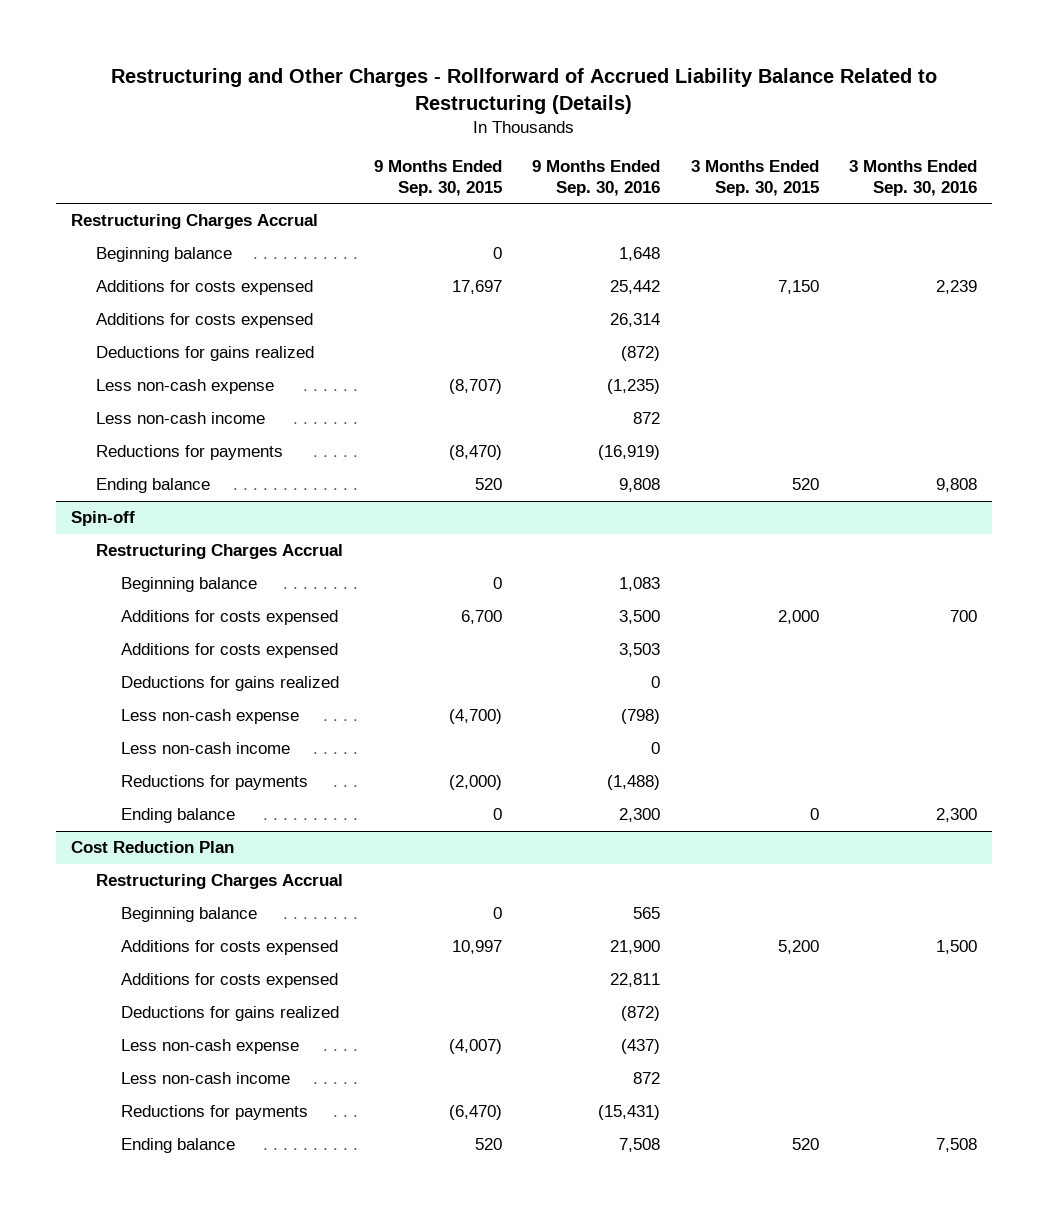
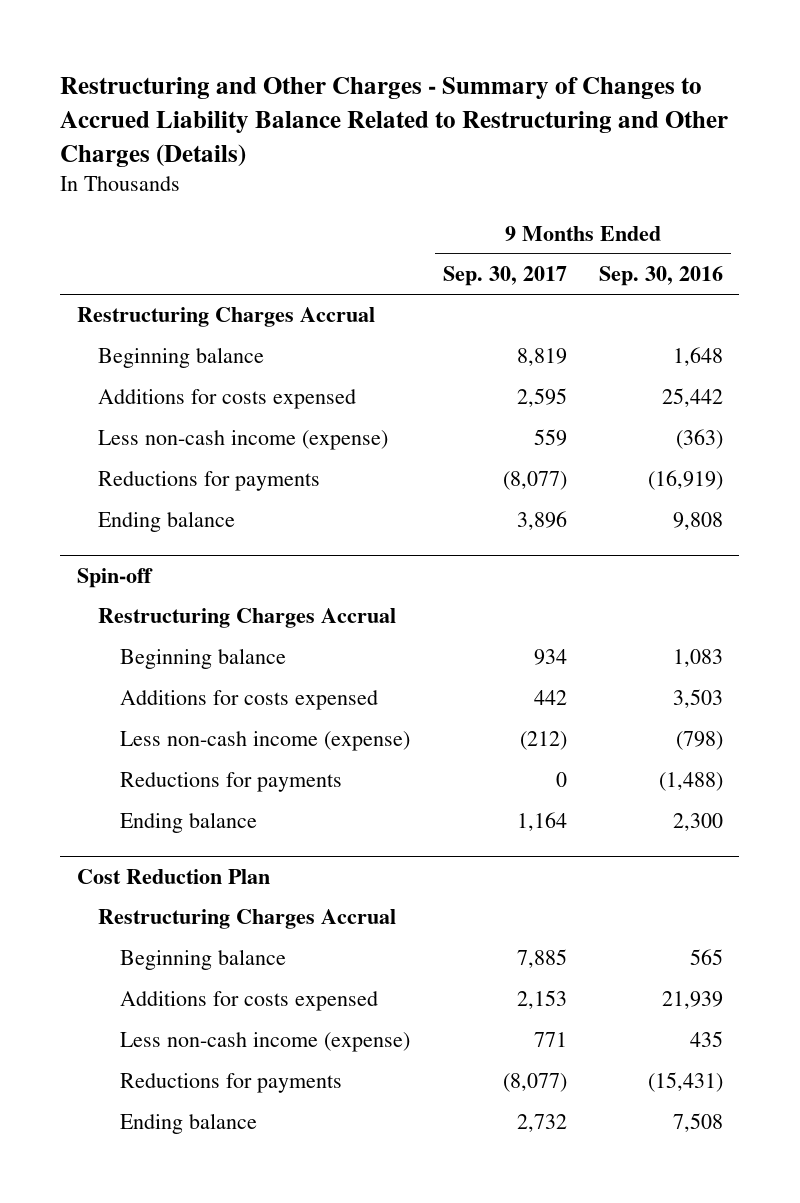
[111,67,938,114] Restructuring and Other Charges - Rollforward of Accrued Liability Balance Related to Restructuring (Details) -> [60,77,729,167] Restructuring and Other Charges - Summary of Changes to Accrued Liability Balance Related to Restructuring and Other Charges (Details)
[373,160,502,196] 9 Months Ended Sep. 30, 2015 -> none
[690,160,819,196] 3 Months Ended Sep. 30, 2015 -> none
[848,160,977,196] 3 Months Ended Sep. 30, 2016 -> none
none -> [442,266,567,287] Sep. 30, 2017
[96,313,314,329] Additions for costs expensed -> none
[96,346,315,362] Deductions for gains realized -> none
[96,412,266,425] Less non-cash income -> none
[96,379,275,395] Less non-cash expense -> [98,430,389,451] Less non-cash income (expense)
[607,379,661,395] (1,235) -> [676,429,724,450] (363)
[121,610,339,626] Additions for costs expensed -> none
[121,676,340,692] Deductions for gains realized -> none
[121,742,291,755] Less non-cash income -> none
[121,709,300,725] Less non-cash expense -> [120,731,411,752] Less non-cash income (expense)
[121,973,339,989] Additions for costs expensed -> none
[121,1006,340,1022] Deductions for gains realized -> none
[121,1072,291,1085] Less non-cash income -> none
[610,940,661,955] 21,900 -> [662,991,724,1010] 21,939
[121,1039,300,1055] Less non-cash expense -> [120,1032,411,1053] Less non-cash income (expense)
[621,1039,661,1055] (437) -> [690,1031,724,1048] 435

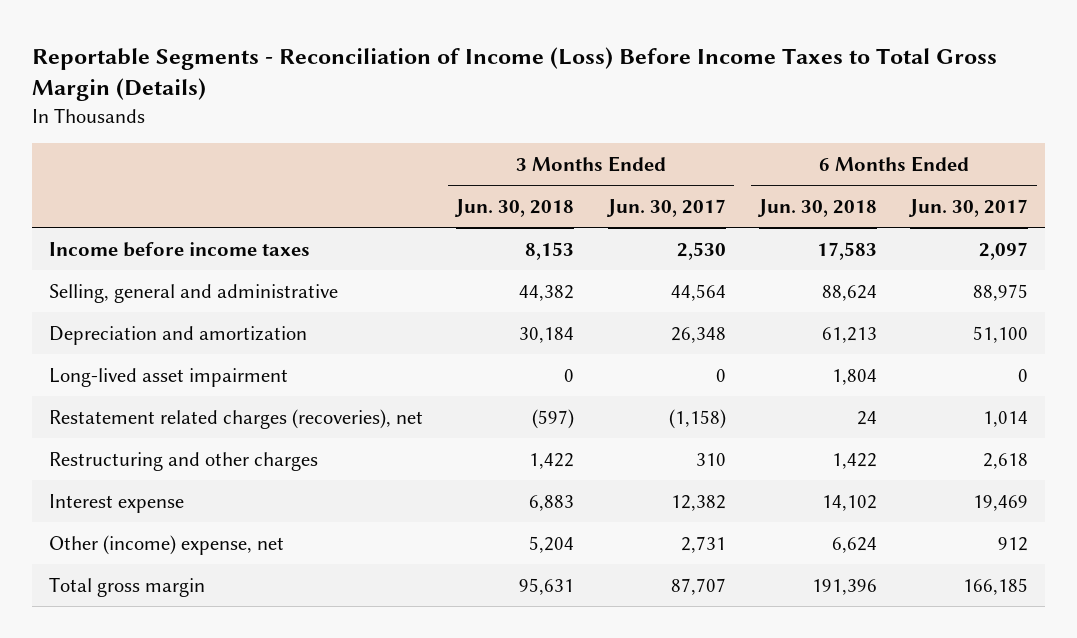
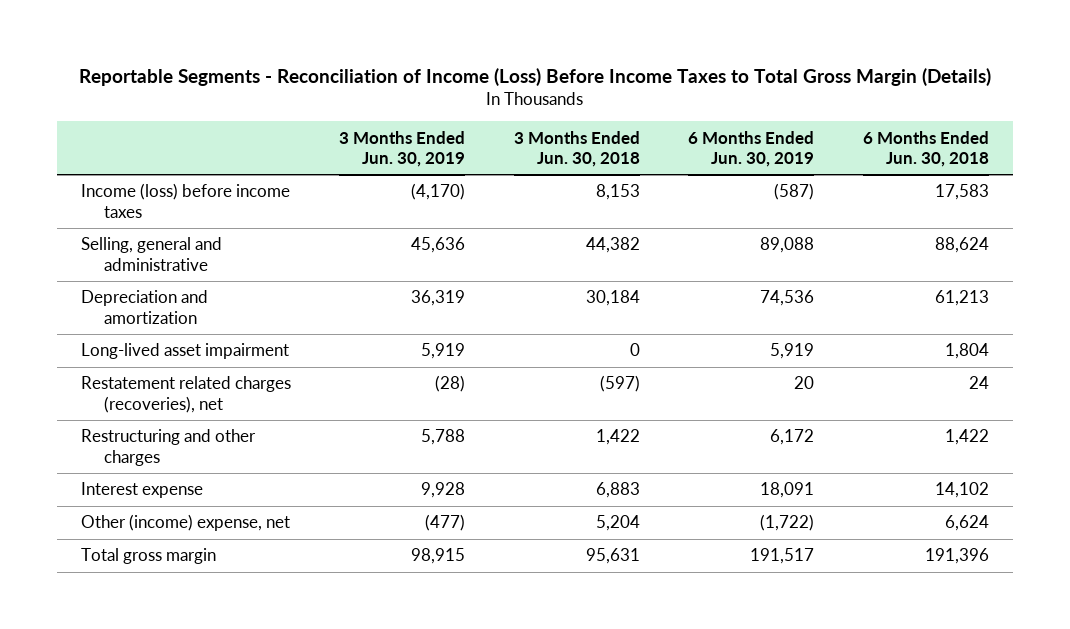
[605,198,726,217] Jun. 30, 2017 -> none
[908,198,1029,217] Jun. 30, 2017 -> none
none -> [339,130,466,167] 3 Months Ended Jun. 30, 2019
none -> [688,130,815,167] 6 Months Ended Jun. 30, 2019
[48,241,310,257] Income before income taxes -> [81,183,291,218] Income (loss) before income taxes

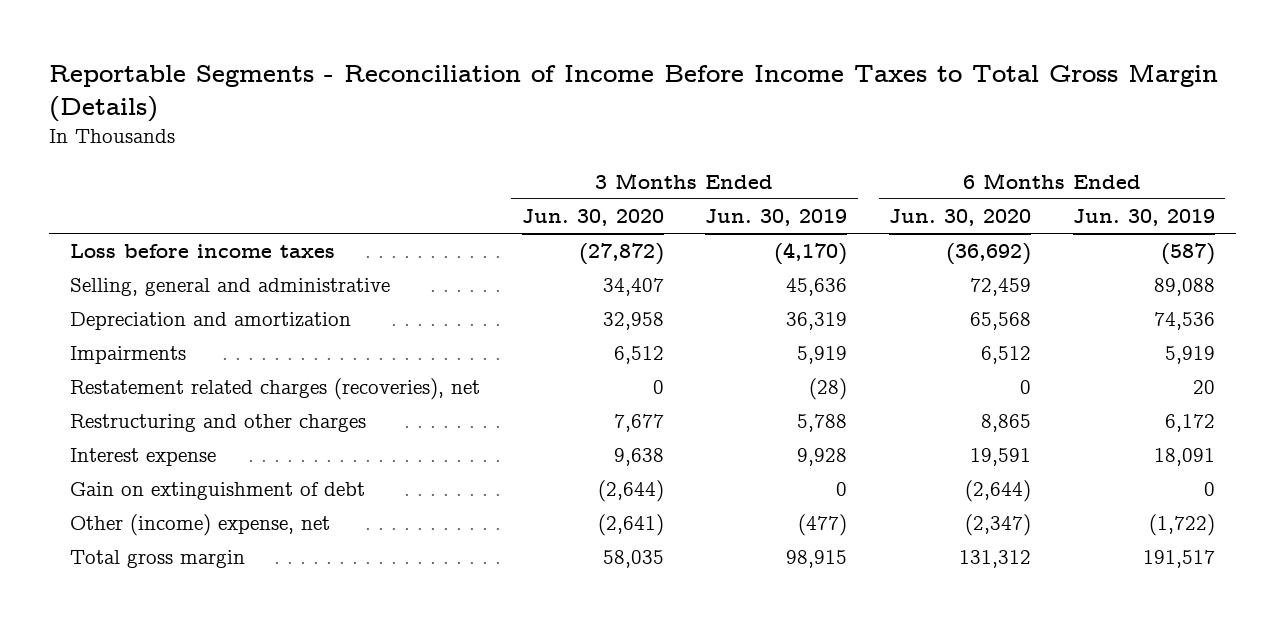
[78,67,991,86] Reportable Segments - Reconciliation of Income (Loss) Before Income Taxes to Total Gross Margin (Details) -> [48,63,1218,122] Reportable Segments - Reconciliation of Income Before Income Taxes to Total Gross Margin (Details)
[513,130,640,167] 3 Months Ended Jun. 30, 2018 -> none
[862,130,989,167] 6 Months Ended Jun. 30, 2018 -> none
none -> [521,209,664,227] Jun. 30, 2020
none -> [889,209,1032,227] Jun. 30, 2020
[81,183,291,218] Income (loss) before income taxes -> [69,244,335,259] Loss before income taxes
[81,343,290,360] Long-lived asset impairment -> [69,346,186,365] Impairments
none -> [69,482,365,501] Gain on extinguishment of debt

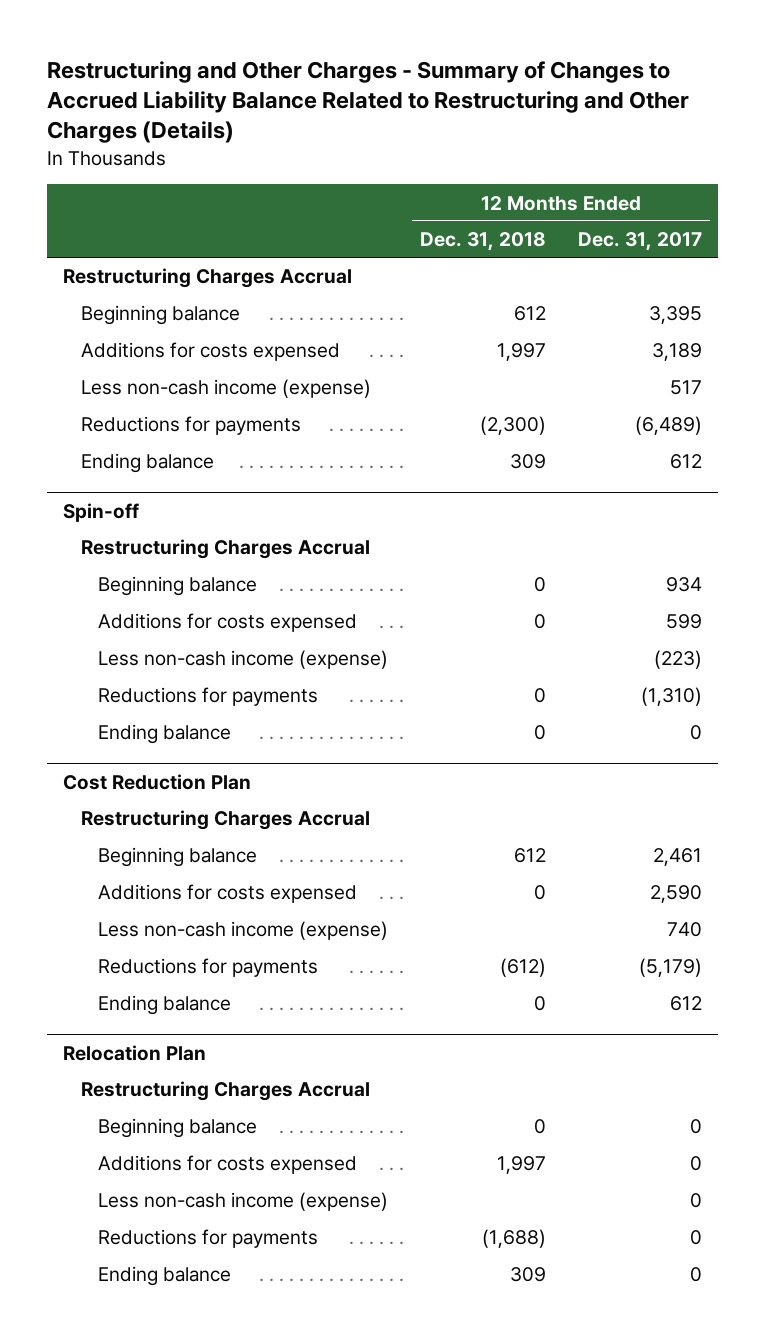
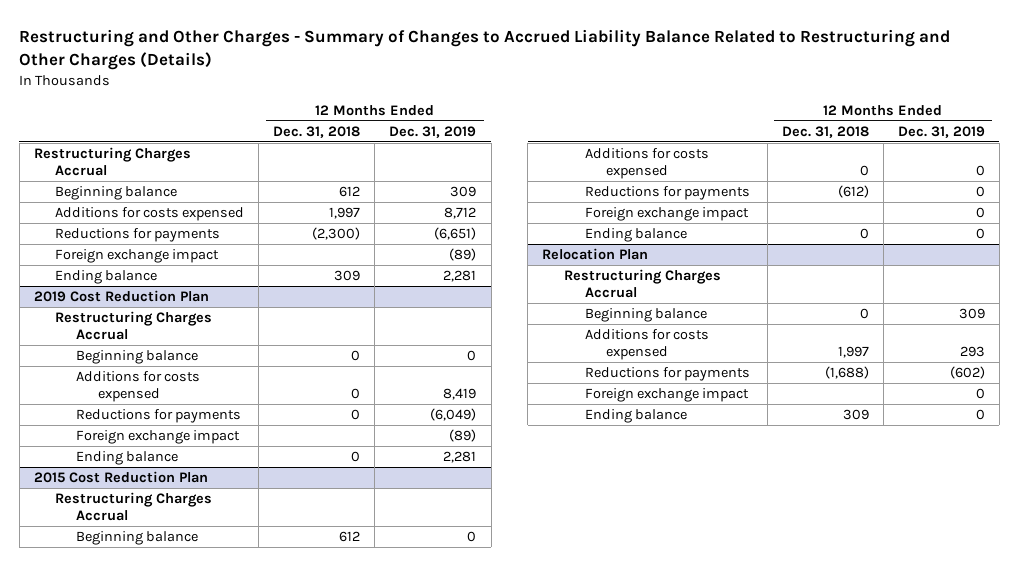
[578,232,703,252] Dec. 31, 2017 -> none
none -> [389,125,477,138] Dec. 31, 2019
[80,379,371,399] Less non-cash income (expense) -> none
none -> [55,249,220,264] Foreign exchange impact
[63,502,140,522] Spin-off -> none
none -> [33,290,209,303] 2019 Cost Reduction Plan
[97,650,388,670] Less non-cash income (expense) -> none
none -> [76,430,241,445] Foreign exchange impact
[63,773,252,790] Cost Reduction Plan -> [33,471,208,484] 2015 Cost Reduction Plan
[97,921,388,941] Less non-cash income (expense) -> none
none -> [584,207,749,222] Foreign exchange impact
[97,1192,388,1212] Less non-cash income (expense) -> none
none -> [584,388,749,403] Foreign exchange impact

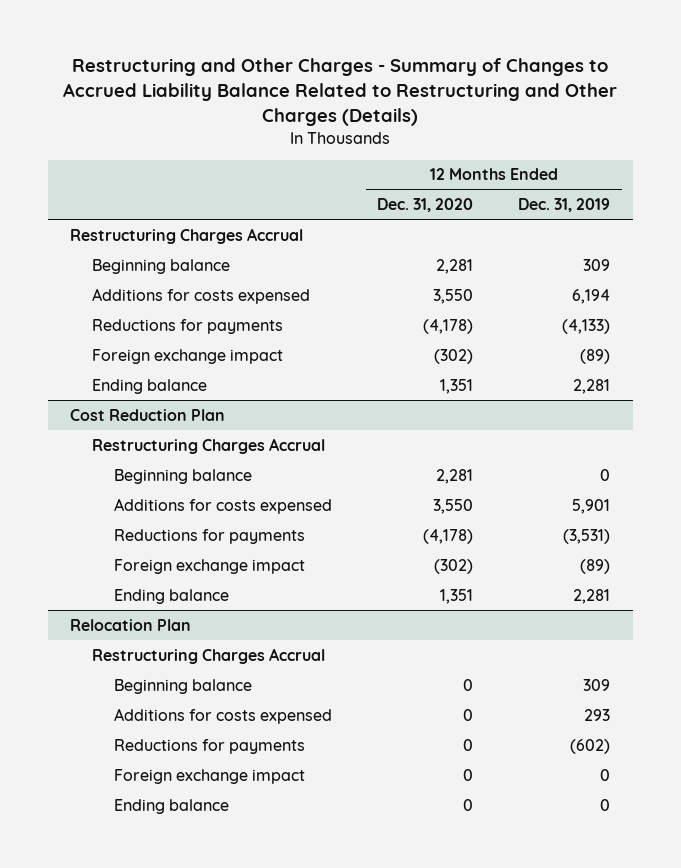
[273,125,361,138] Dec. 31, 2018 -> none
none -> [377,197,474,212] Dec. 31, 2020
[444,207,477,220] 8,712 -> [572,288,611,304] 6,194
[434,227,477,241] (6,651) -> [562,318,611,334] (4,133)
[33,290,209,303] 2019 Cost Reduction Plan -> [70,408,226,421] Cost Reduction Plan
[443,388,477,401] 8,419 -> [572,498,611,514] 5,901
[430,408,477,422] (6,049) -> [563,528,611,544] (3,531)
[33,471,208,484] 2015 Cost Reduction Plan -> none
[55,492,213,522] Restructuring Charges Accrual -> none
[76,531,199,546] Beginning balance -> none
[584,148,709,180] Additions for costs expensed -> none
[584,186,750,201] Reductions for payments -> none
[584,207,749,222] Foreign exchange impact -> none
[584,228,687,243] Ending balance -> none

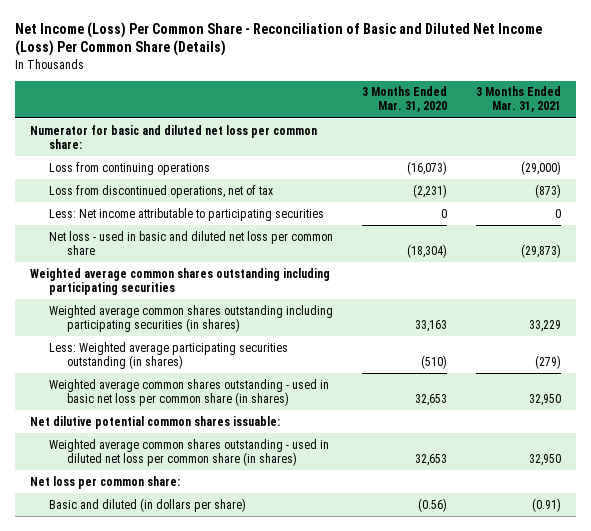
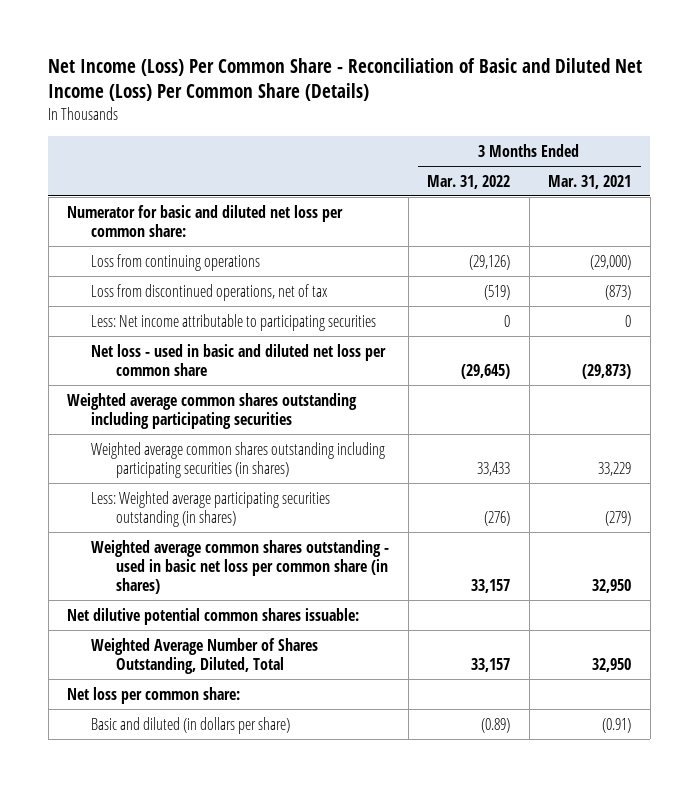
[361,86,447,113] 3 Months Ended Mar. 31, 2020 -> none
none -> [427,174,511,189] Mar. 31, 2022
[48,438,329,466] Weighted average common shares outstanding - used in diluted net loss per common share (in shares) -> [91,637,319,674] Weighted Average Number of Shares Outstanding, Diluted, Total

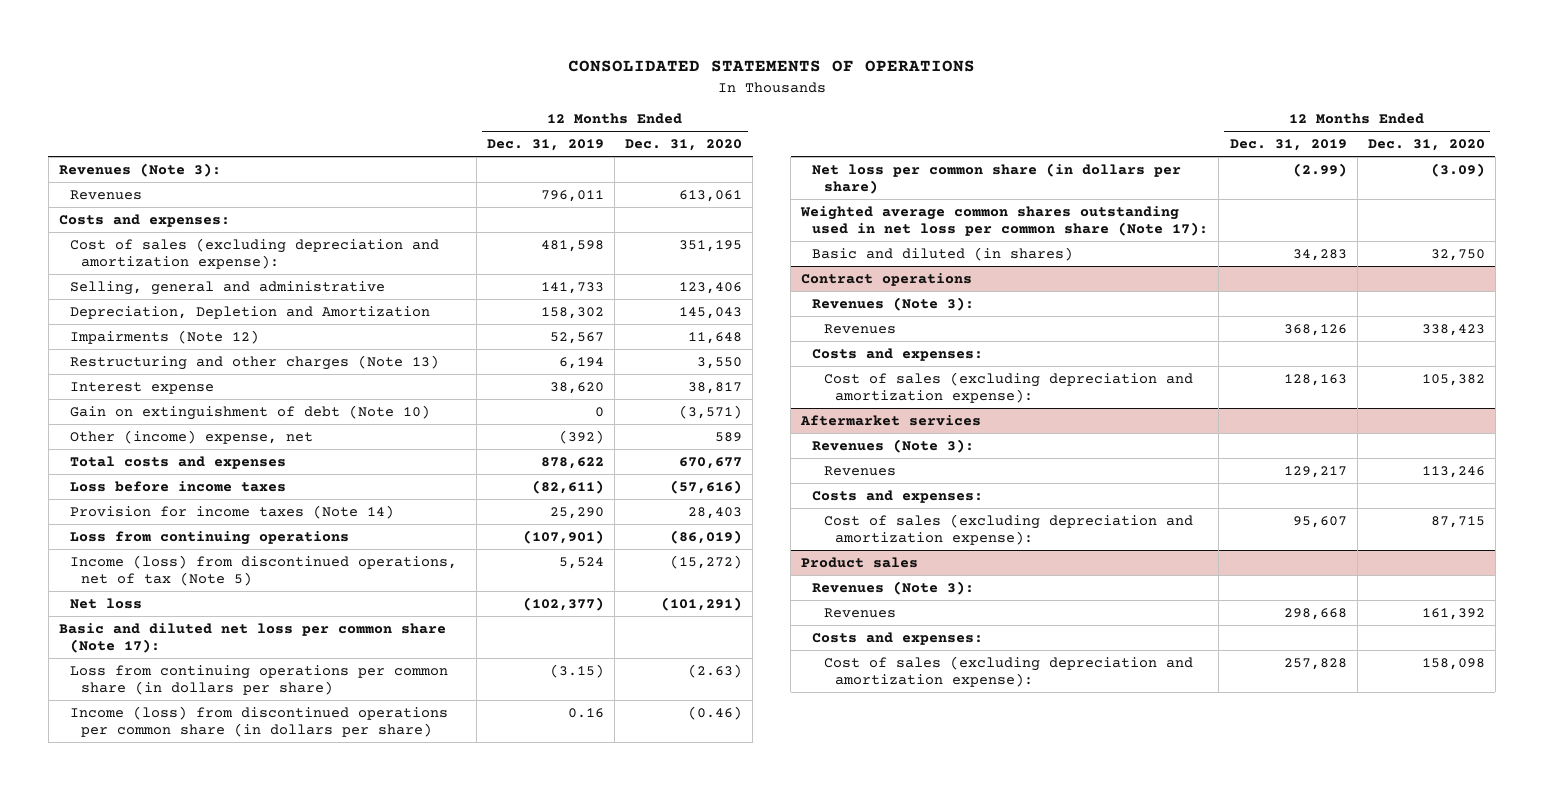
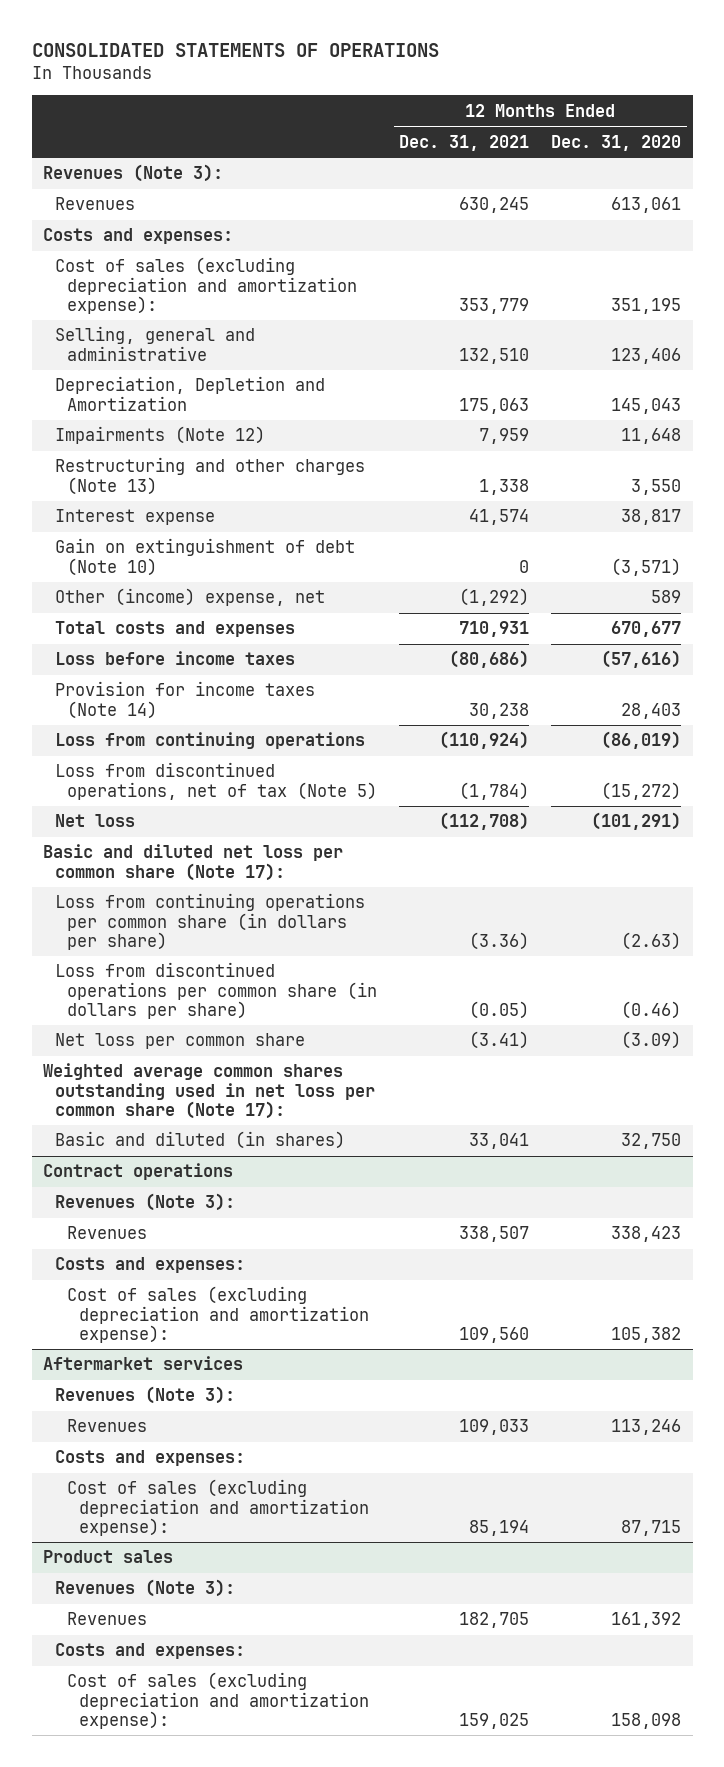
[487,139,605,152] Dec. 31, 2019 -> none
none -> [399,134,530,151] Dec. 31, 2021
[69,554,457,587] Income (loss) from discontinued operations, net of tax (Note 5) -> [54,762,377,800] Loss from discontinued operations, net of tax (Note 5)
[69,705,448,738] Income (loss) from discontinued operations per common share (in dollars per share) -> [54,962,377,1019] Loss from discontinued operations per common share (in dollars per share)
[812,162,1182,195] Net loss per common share (in dollars per share) -> [54,1033,305,1050] Net loss per common share

